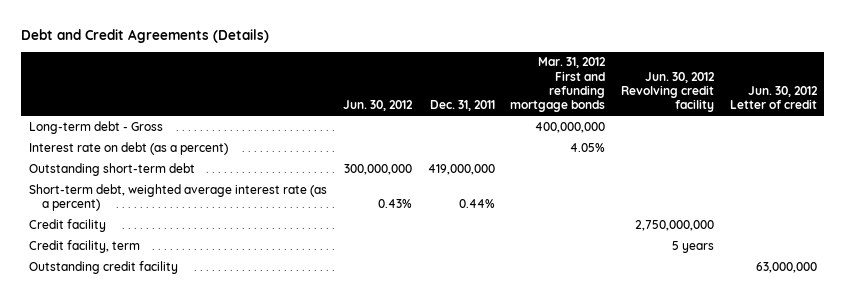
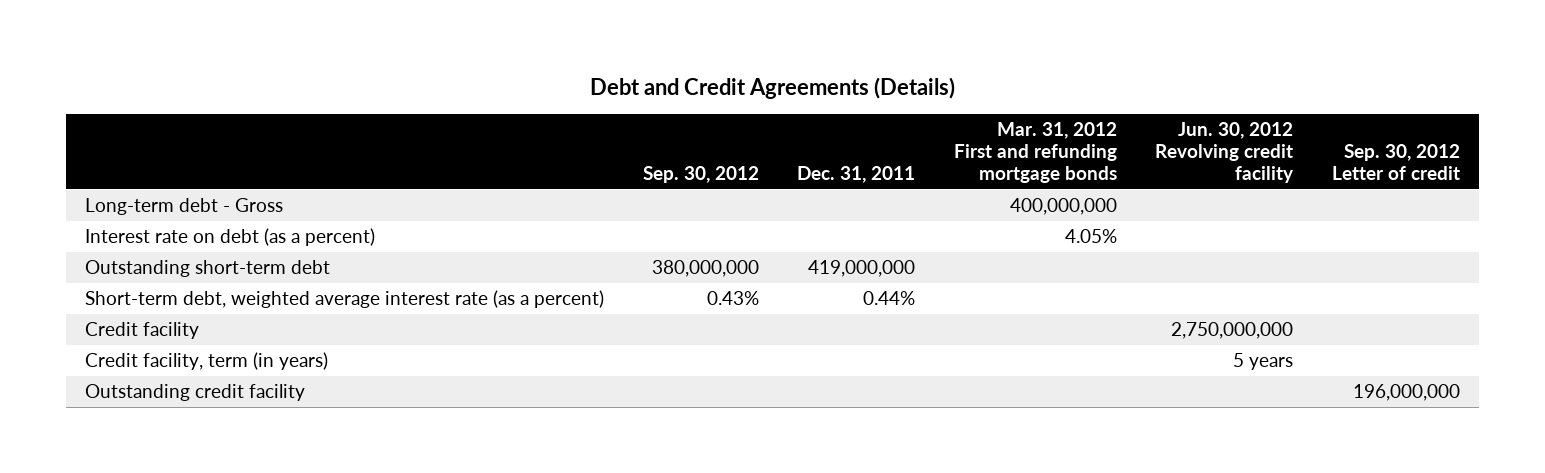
[342,100,413,112] Jun. 30, 2012 -> none
[729,85,818,110] Jun. 30, 2012 Letter of credit -> none
none -> [642,166,759,184] Sep. 30, 2012
none -> [1331,144,1460,181] Sep. 30, 2012 Letter of credit
[29,239,141,253] Credit facility, term -> [85,352,329,371] Credit facility, term (in years)

